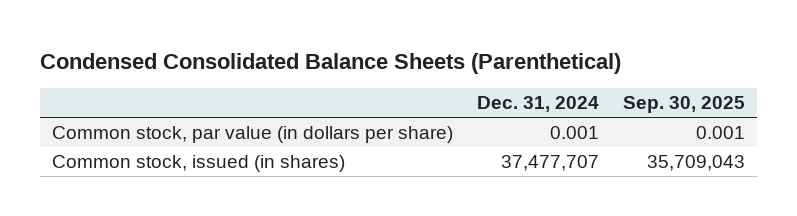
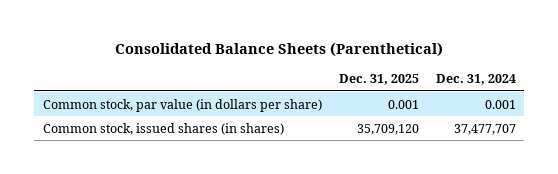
[39,53,621,75] Condensed Consolidated Balance Sheets (Parenthetical) -> [115,41,444,57] Consolidated Balance Sheets (Parenthetical)
[622,96,745,114] Sep. 30, 2025 -> none
none -> [338,73,419,85] Dec. 31, 2025
[51,155,345,173] Common stock, issued (in shares) -> [42,122,284,135] Common stock, issued shares (in shares)

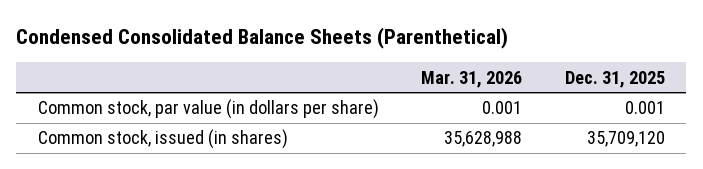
[115,41,444,57] Consolidated Balance Sheets (Parenthetical) -> [16,27,509,50] Condensed Consolidated Balance Sheets (Parenthetical)
[435,73,516,85] Dec. 31, 2024 -> none
none -> [421,70,523,88] Mar. 31, 2026
[42,122,284,135] Common stock, issued shares (in shares) -> [37,129,288,150] Common stock, issued (in shares)

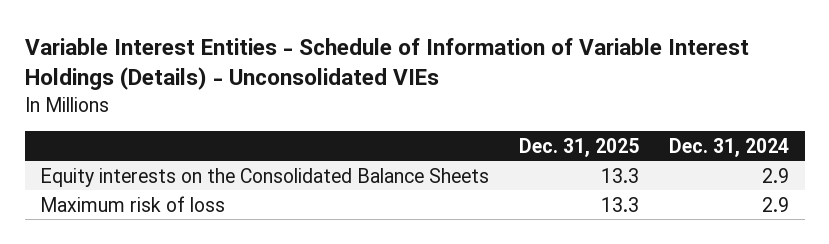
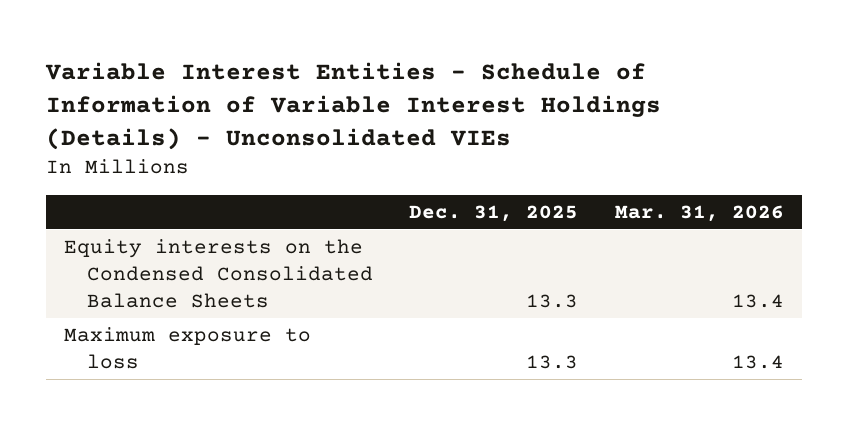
[669,137,790,157] Dec. 31, 2024 -> none
none -> [614,204,784,222] Mar. 31, 2026
[39,167,489,187] Equity interests on the Consolidated Balance Sheets -> [64,239,374,309] Equity interests on the Condensed Consolidated Balance Sheets
[39,195,225,212] Maximum risk of loss -> [64,327,312,370] Maximum exposure to loss

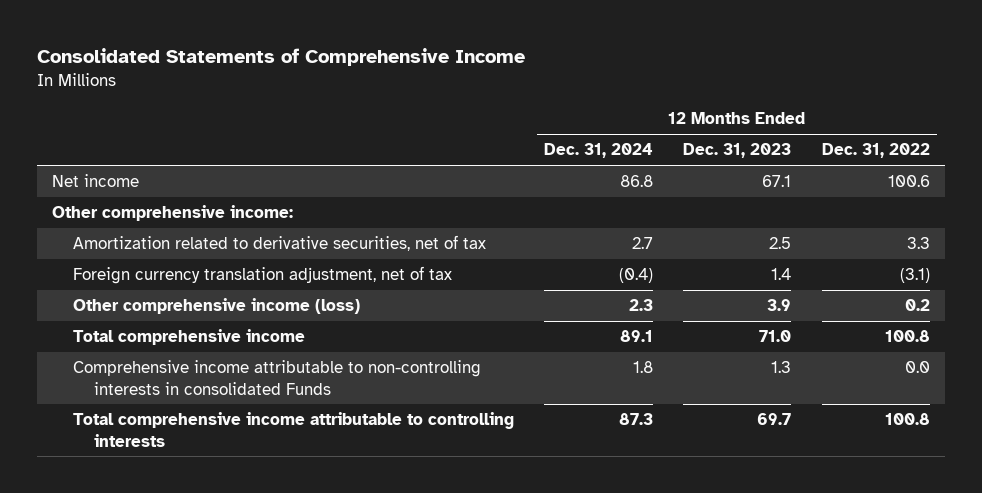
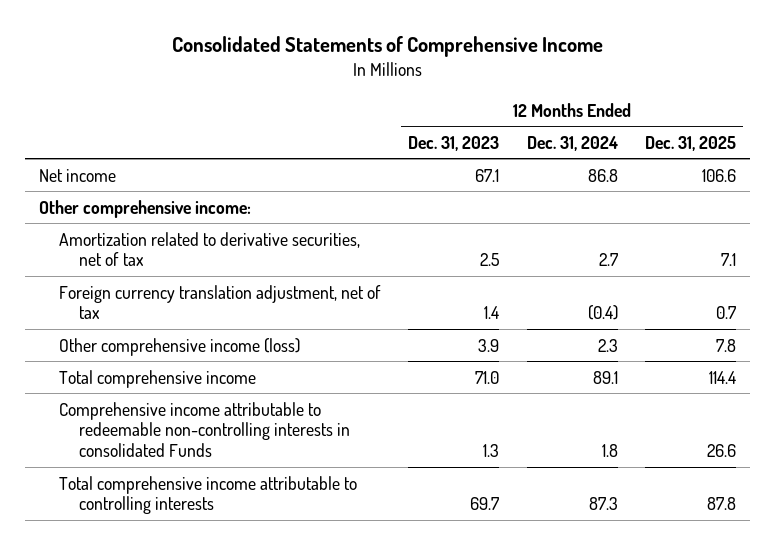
[821,143,930,159] Dec. 31, 2022 -> none
none -> [645,135,737,151] Dec. 31, 2025
[73,360,482,395] Comprehensive income attributable to non-controlling interests in consolidated Funds -> [58,401,350,458] Comprehensive income attributable to redeemable non-controlling interests in consolidated Funds

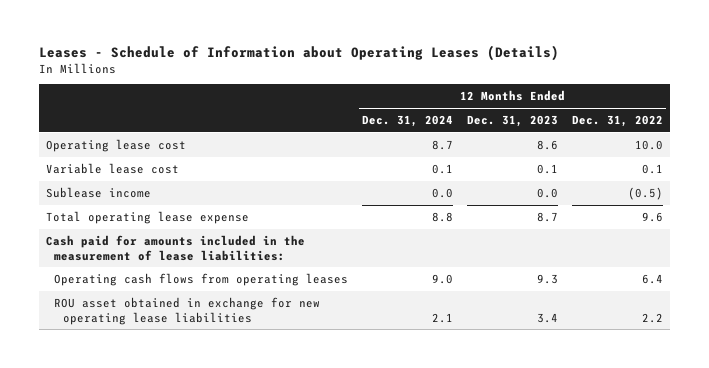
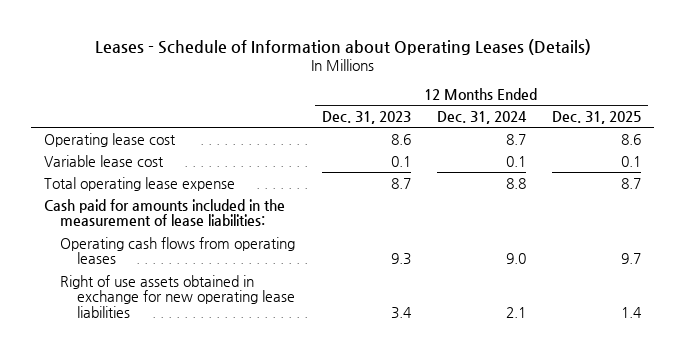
[571,114,663,127] Dec. 31, 2022 -> none
none -> [552,110,642,124] Dec. 31, 2025
[46,186,152,198] Sublease income -> none
[54,296,321,325] ROU asset obtained in exchange for new operating lease liabilities -> [60,274,295,319] Right of use assets obtained in exchange for new operating lease liabilities

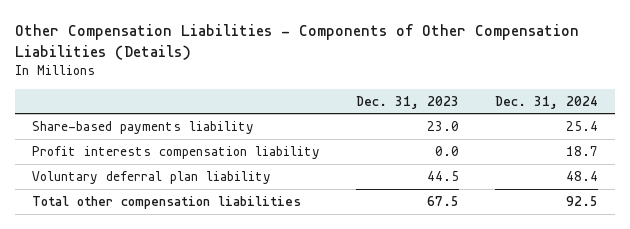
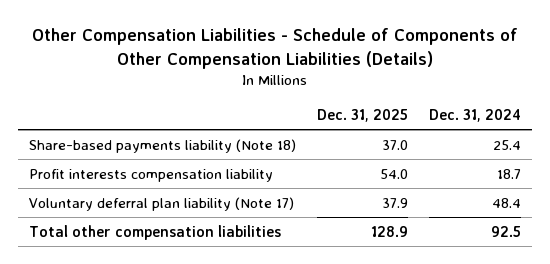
[14,23,579,60] Other Compensation Liabilities - Components of Other Compensation Liabilities (Details) -> [31,28,518,69] Other Compensation Liabilities - Schedule of Components of Other Compensation Liabilities (Details)
[356,95,460,109] Dec. 31, 2023 -> none
none -> [316,108,408,122] Dec. 31, 2025
[32,120,255,134] Share-based payments liability -> [28,138,296,153] Share-based payments liability (Note 18)
[32,170,272,184] Voluntary deferral plan liability -> [28,196,294,211] Voluntary deferral plan liability (Note 17)

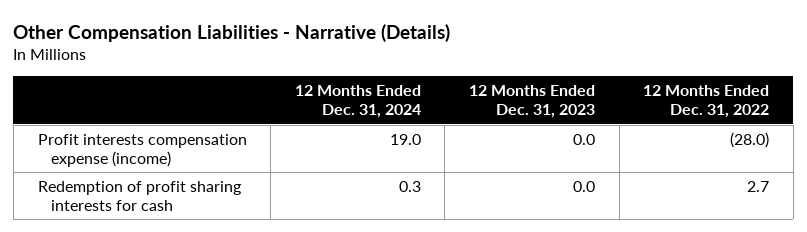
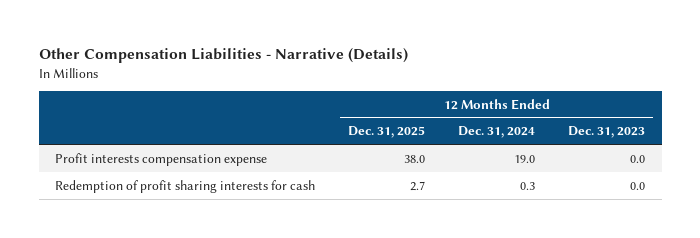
[643,85,770,119] 12 Months Ended Dec. 31, 2022 -> none
none -> [348,126,426,139] Dec. 31, 2025
[37,133,247,167] Profit interests compensation expense (income) -> [55,152,268,166] Profit interests compensation expense

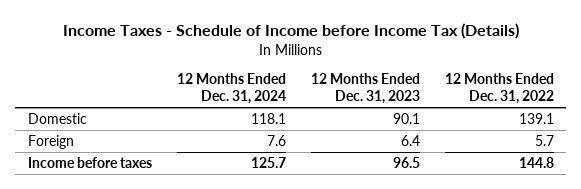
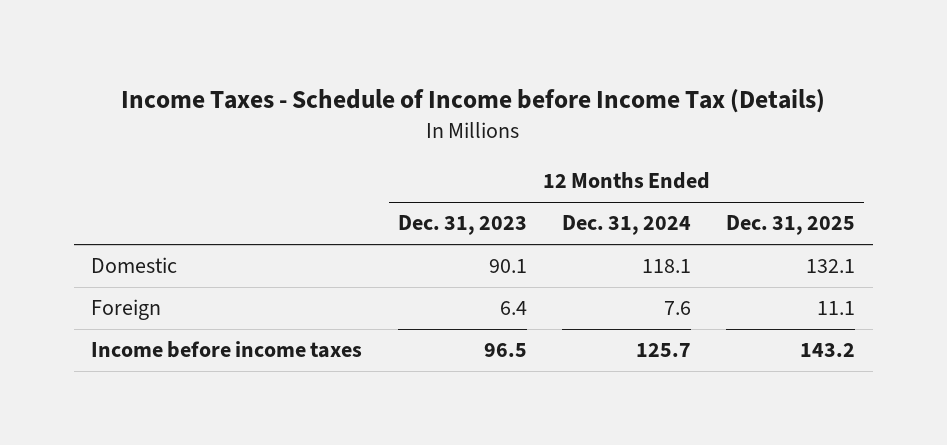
[444,73,554,105] 12 Months Ended Dec. 31, 2022 -> none
none -> [726,215,856,236] Dec. 31, 2025
[27,156,152,168] Income before taxes -> [91,341,363,359] Income before income taxes

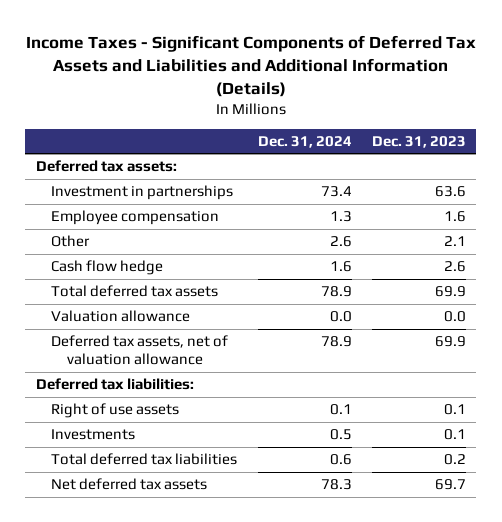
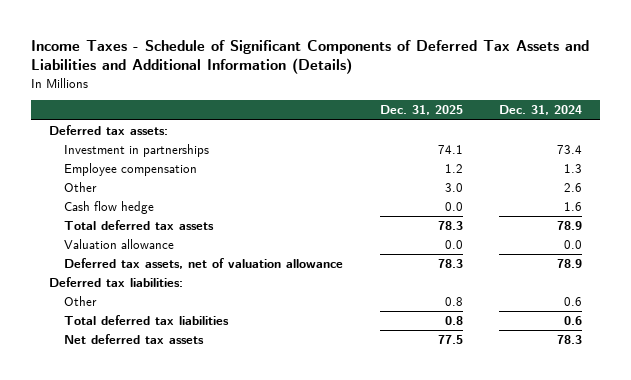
[25,35,476,98] Income Taxes - Significant Components of Deferred Tax Assets and Liabilities and Additional Information (Details) -> [30,39,589,75] Income Taxes - Schedule of Significant Components of Deferred Tax Assets and Liabilities and Additional Information (Details)
[372,135,467,148] Dec. 31, 2023 -> none
none -> [379,105,463,116] Dec. 31, 2025
[51,403,180,419] Right of use assets -> none
[51,429,136,441] Investments -> none
none -> [64,296,98,307] Other

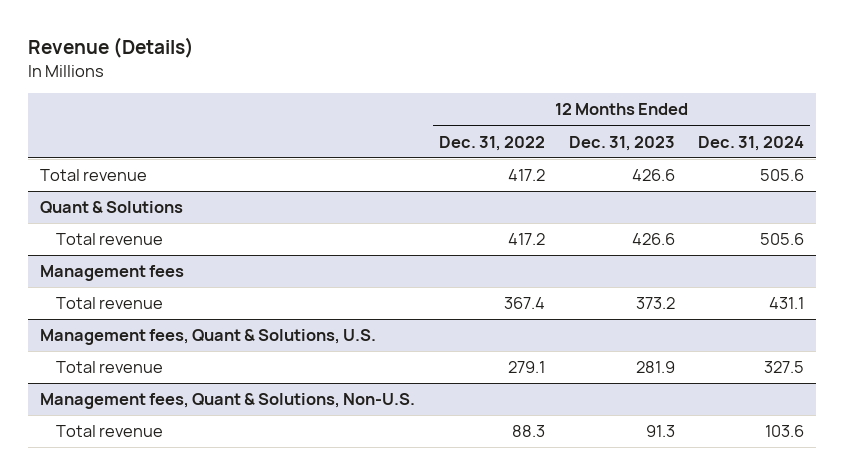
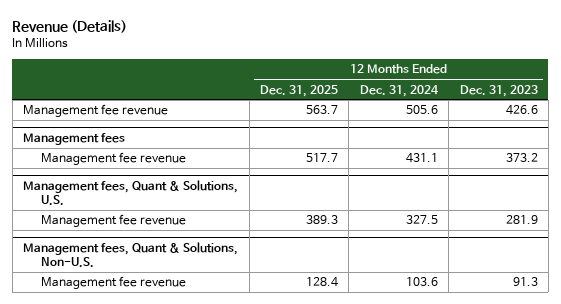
[438,135,545,151] Dec. 31, 2022 -> none
none -> [259,84,338,97] Dec. 31, 2025
[40,201,184,215] Quant & Solutions -> none
[56,233,164,246] Total revenue -> none
[40,169,148,182] Total revenue -> [23,104,169,118] Management fee revenue
[56,297,164,310] Total revenue -> [41,152,187,166] Management fee revenue
[56,361,164,374] Total revenue -> [41,214,187,228] Management fee revenue
[56,425,164,438] Total revenue -> [41,276,187,290] Management fee revenue

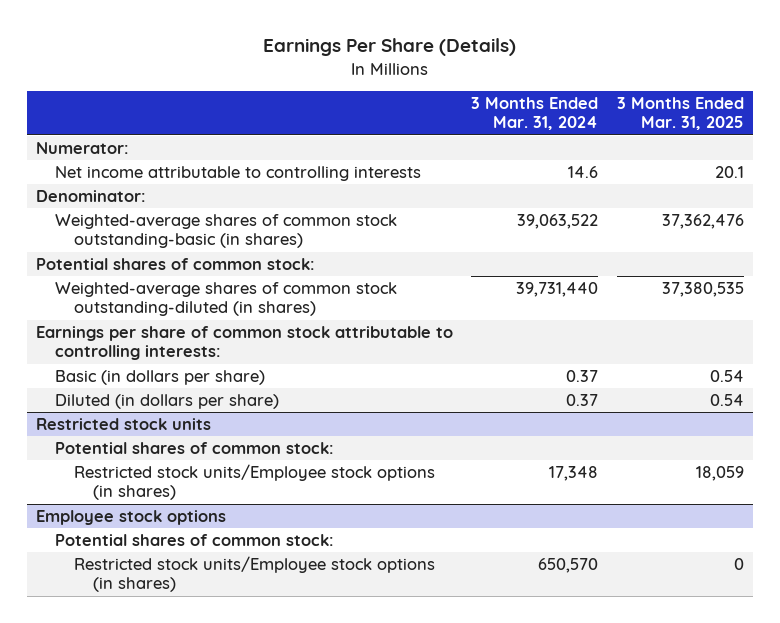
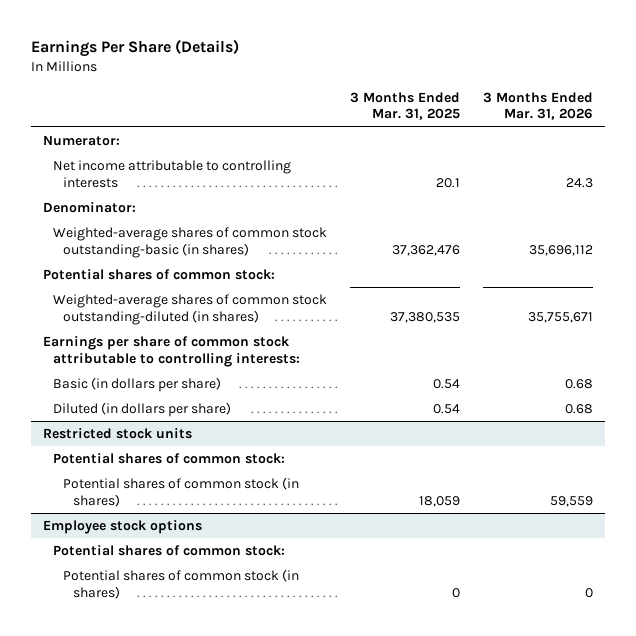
[471,96,599,131] 3 Months Ended Mar. 31, 2024 -> none
none -> [483,91,594,121] 3 Months Ended Mar. 31, 2026
[73,463,435,501] Restricted stock units/Employee stock options (in shares) -> [62,476,299,507] Potential shares of common stock (in shares)
[73,555,435,593] Restricted stock units/Employee stock options (in shares) -> [62,568,299,599] Potential shares of common stock (in shares)

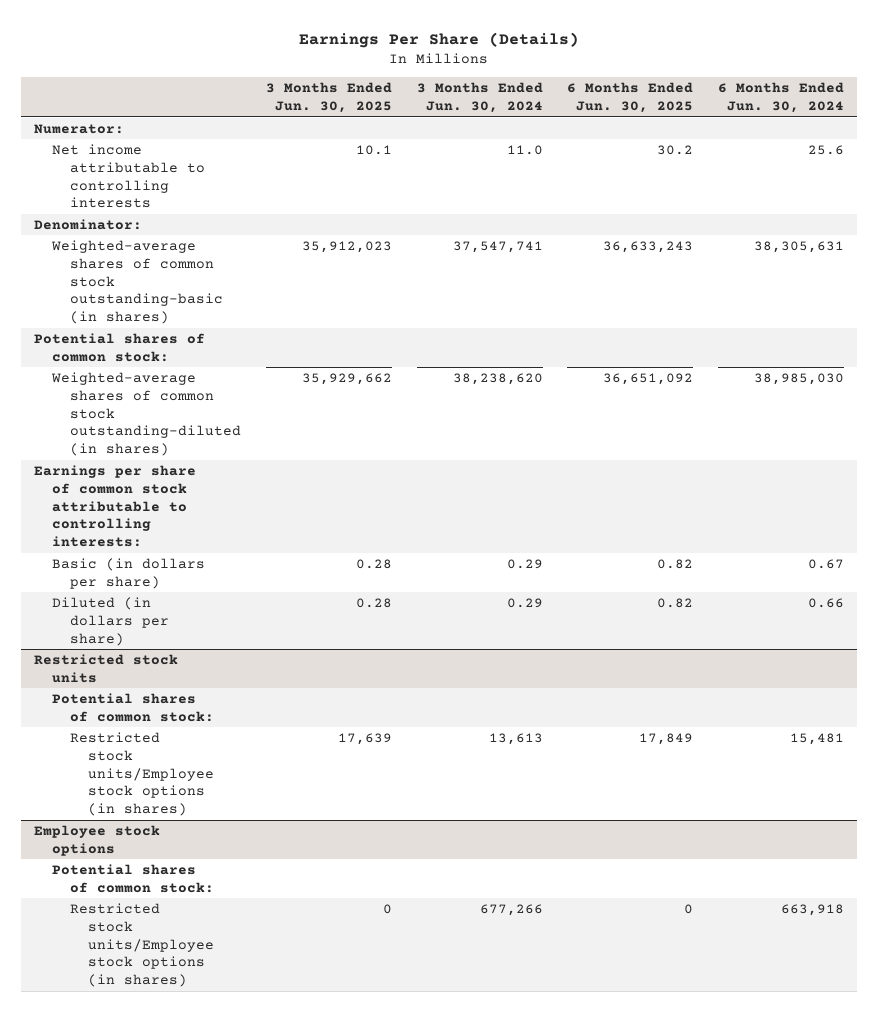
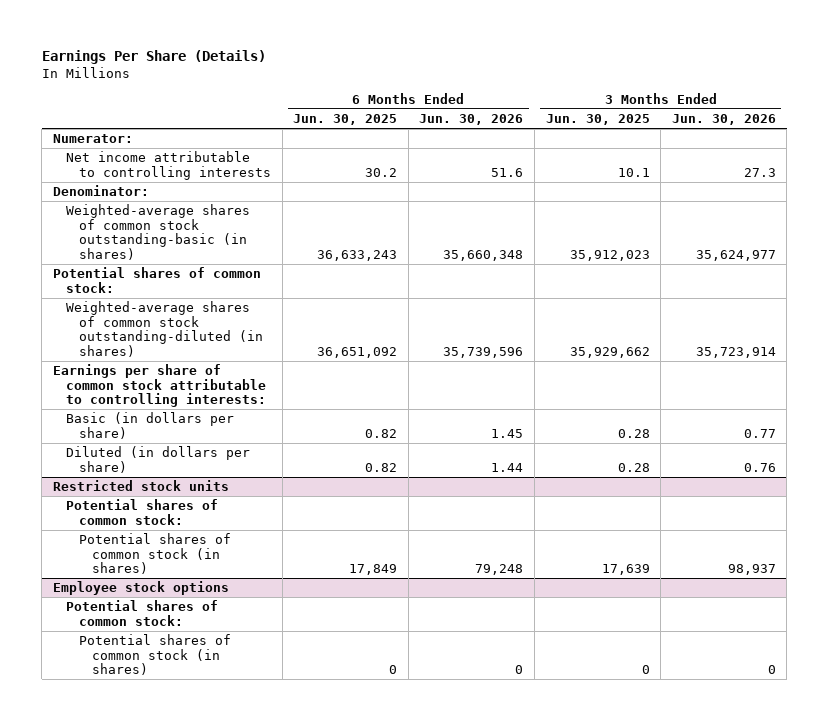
[416,82,543,114] 3 Months Ended Jun. 30, 2024 -> none
[718,82,845,114] 6 Months Ended Jun. 30, 2024 -> none
none -> [419,114,524,126] Jun. 30, 2026
none -> [671,114,776,126] Jun. 30, 2026
[69,731,214,817] Restricted stock units/Employee stock options (in shares) -> [79,533,232,575] Potential shares of common stock (in shares)
[69,902,214,988] Restricted stock units/Employee stock options (in shares) -> [79,634,232,676] Potential shares of common stock (in shares)

